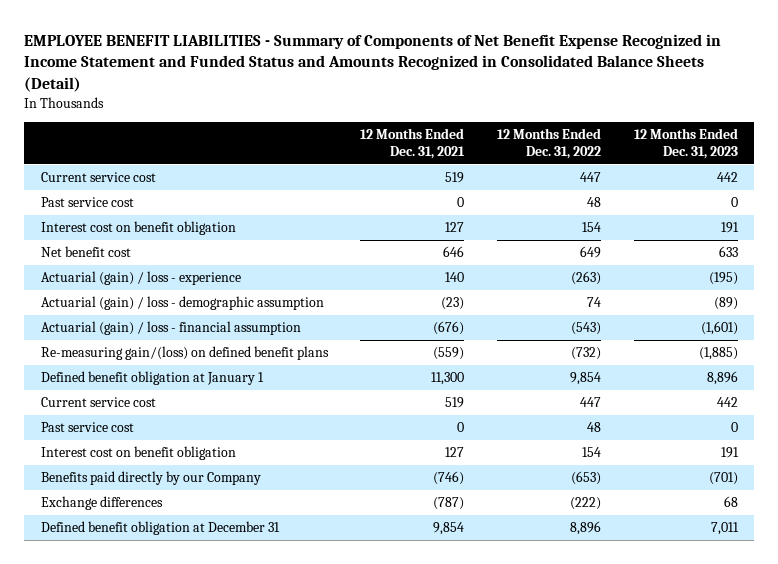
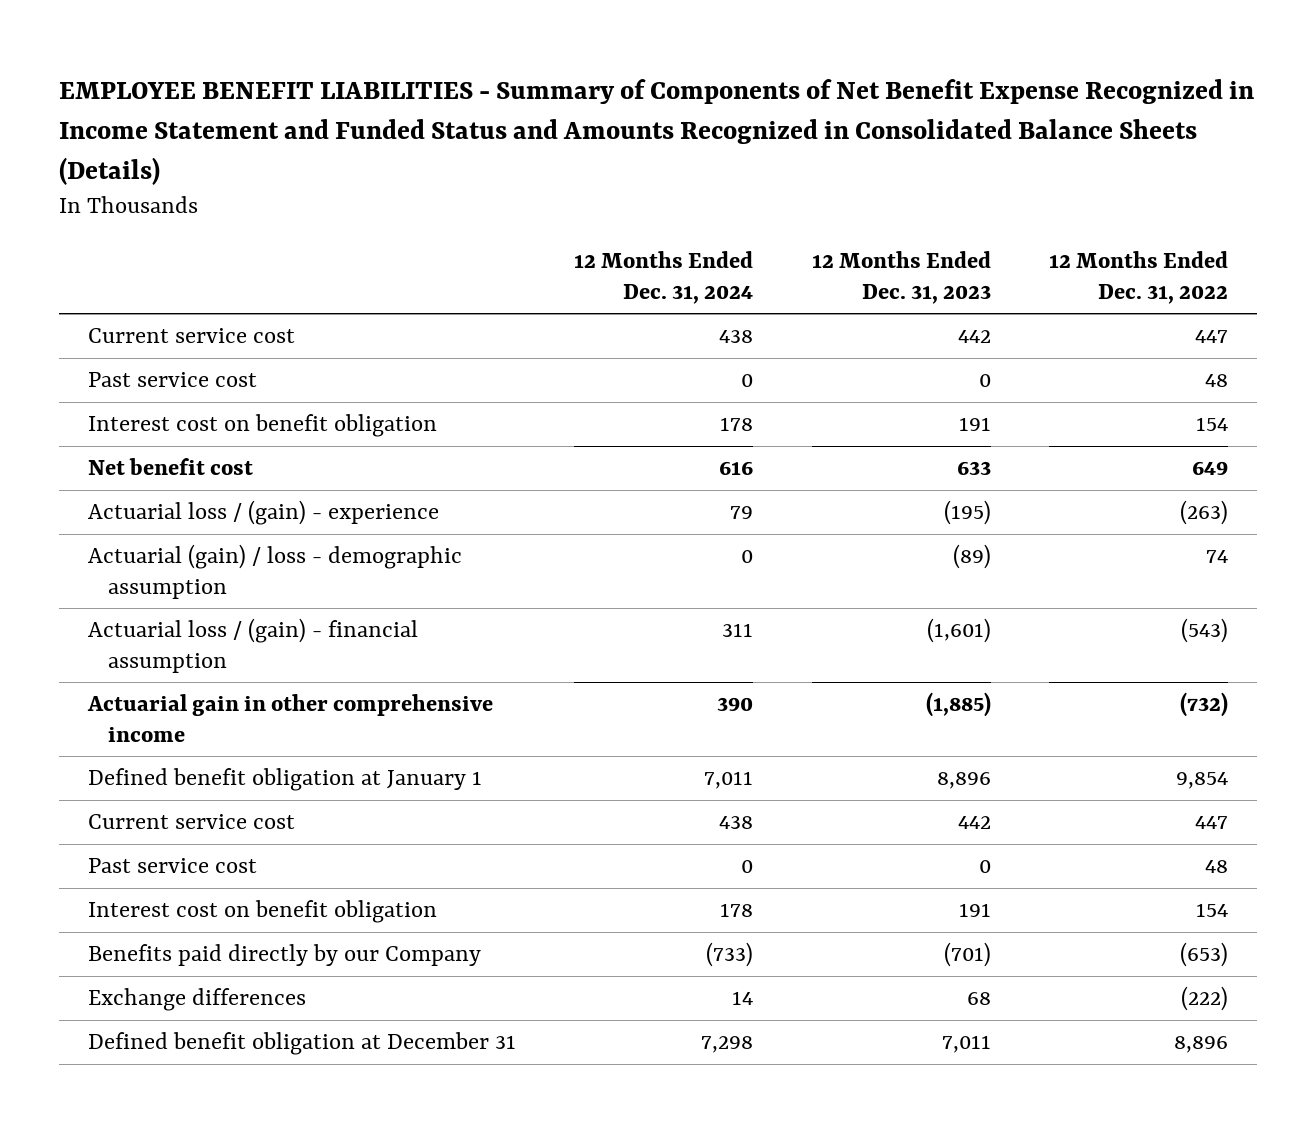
[24,33,722,93] EMPLOYEE BENEFIT LIABILITIES - Summary of Components of Net Benefit Expense Recognized in Income Statement and Funded Status and Amounts Recognized in Consolidated Balance Sheets (Detail) -> [59,78,1255,185] EMPLOYEE BENEFIT LIABILITIES - Summary of Components of Net Benefit Expense Recognized in Income Statement and Funded Status and Amounts Recognized in Consolidated Balance Sheets (Details)
[360,128,466,160] 12 Months Ended Dec. 31, 2021 -> none
none -> [574,250,754,304] 12 Months Ended Dec. 31, 2024
[40,271,241,286] Actuarial (gain) / loss - experience -> [88,500,440,526] Actuarial loss / (gain) - experience
[40,321,301,336] Actuarial (gain) / loss - financial assumption -> [88,618,419,673] Actuarial loss / (gain) - financial assumption
[40,346,329,361] Re-measuring gain/(loss) on defined benefit plans -> [87,694,494,742] Actuarial gain in other comprehensive income

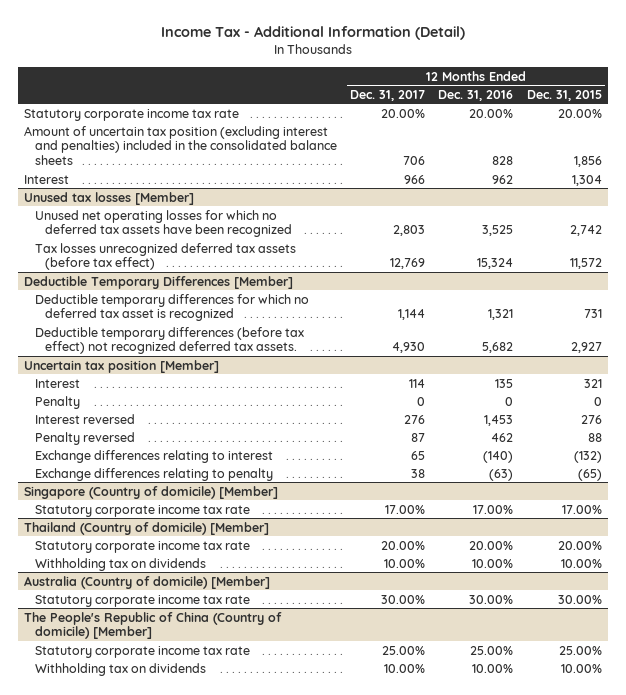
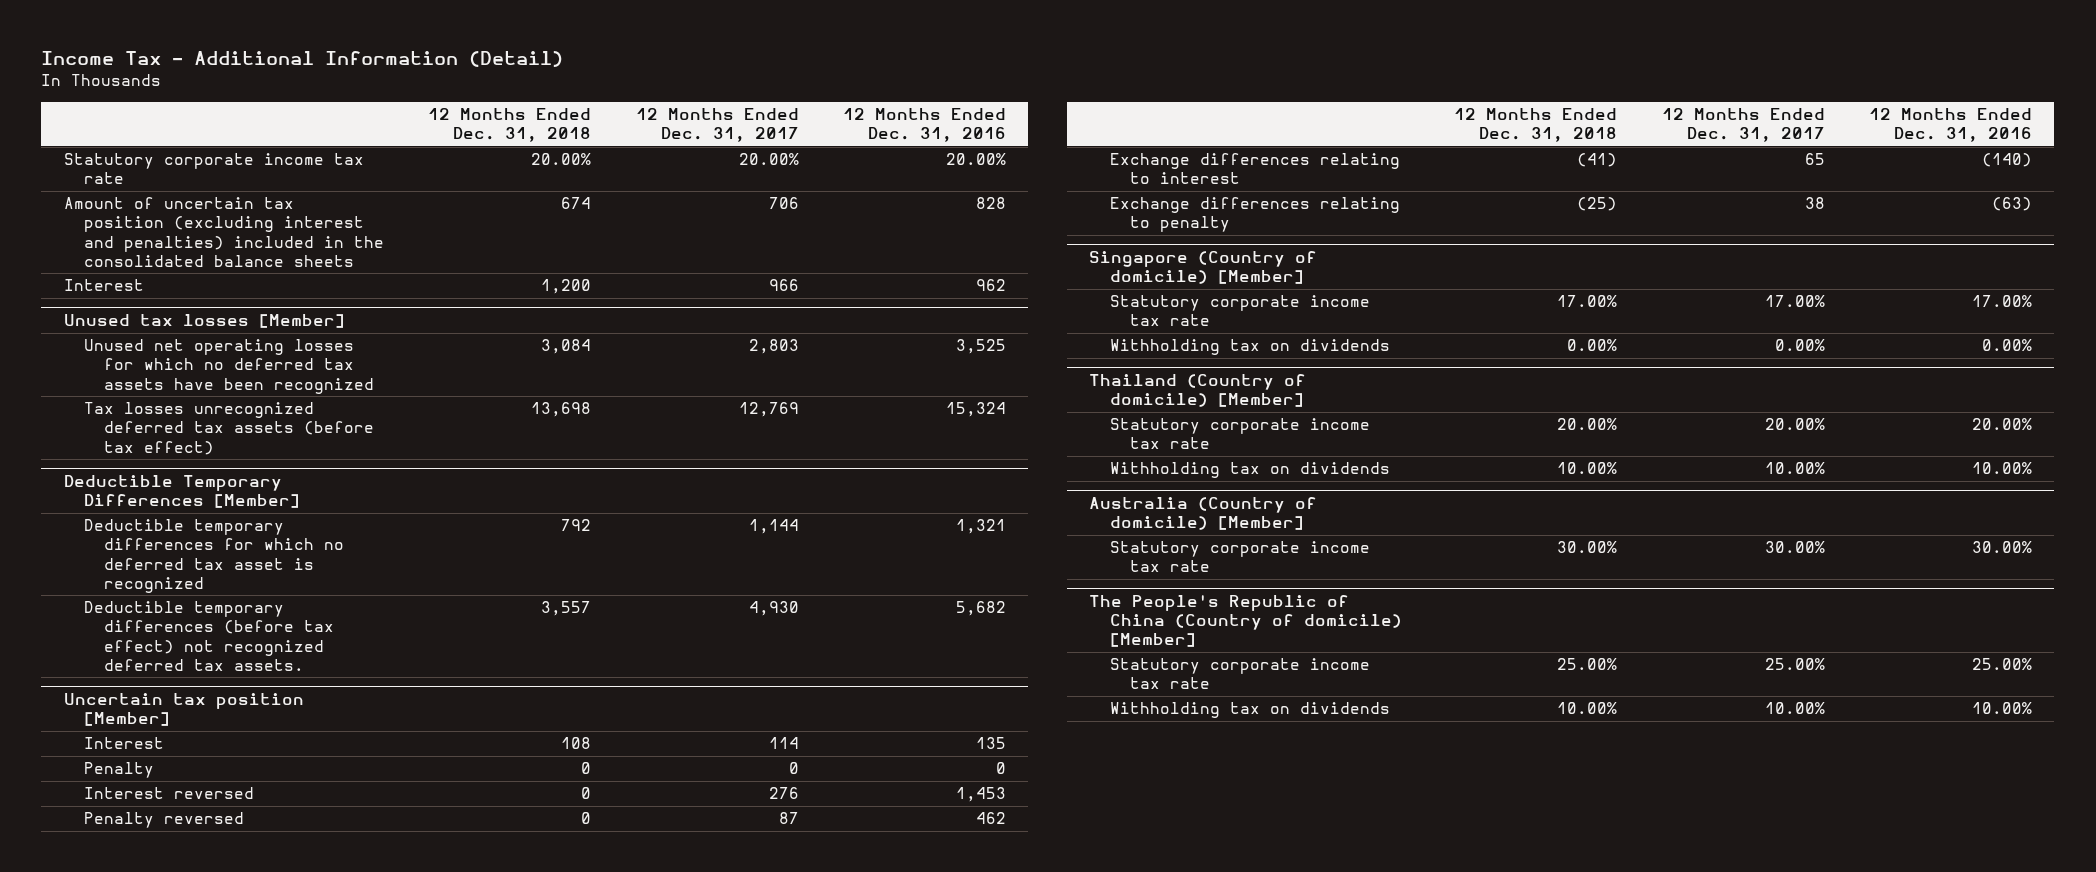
[526,89,602,101] Dec. 31, 2015 -> none
none -> [428,108,592,143] 12 Months Ended Dec. 31, 2018
none -> [1109,339,1390,356] Withholding tax on dividends

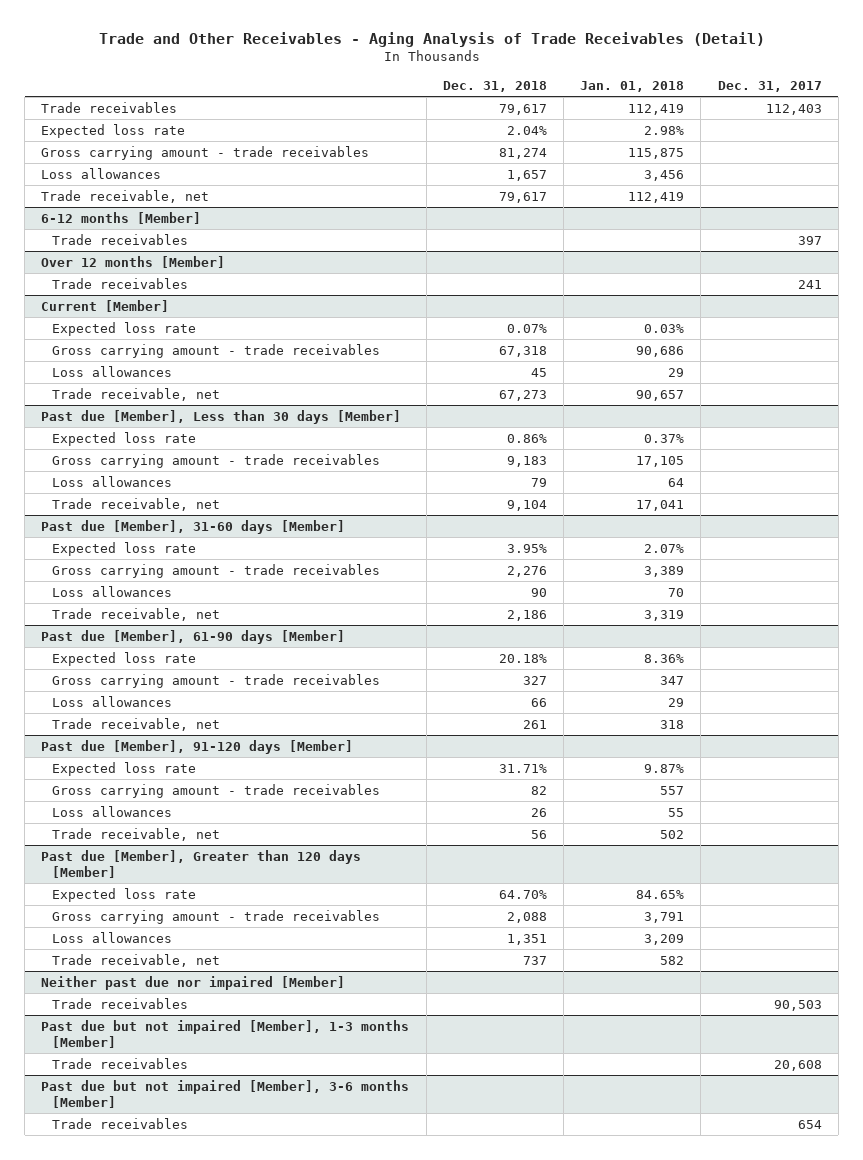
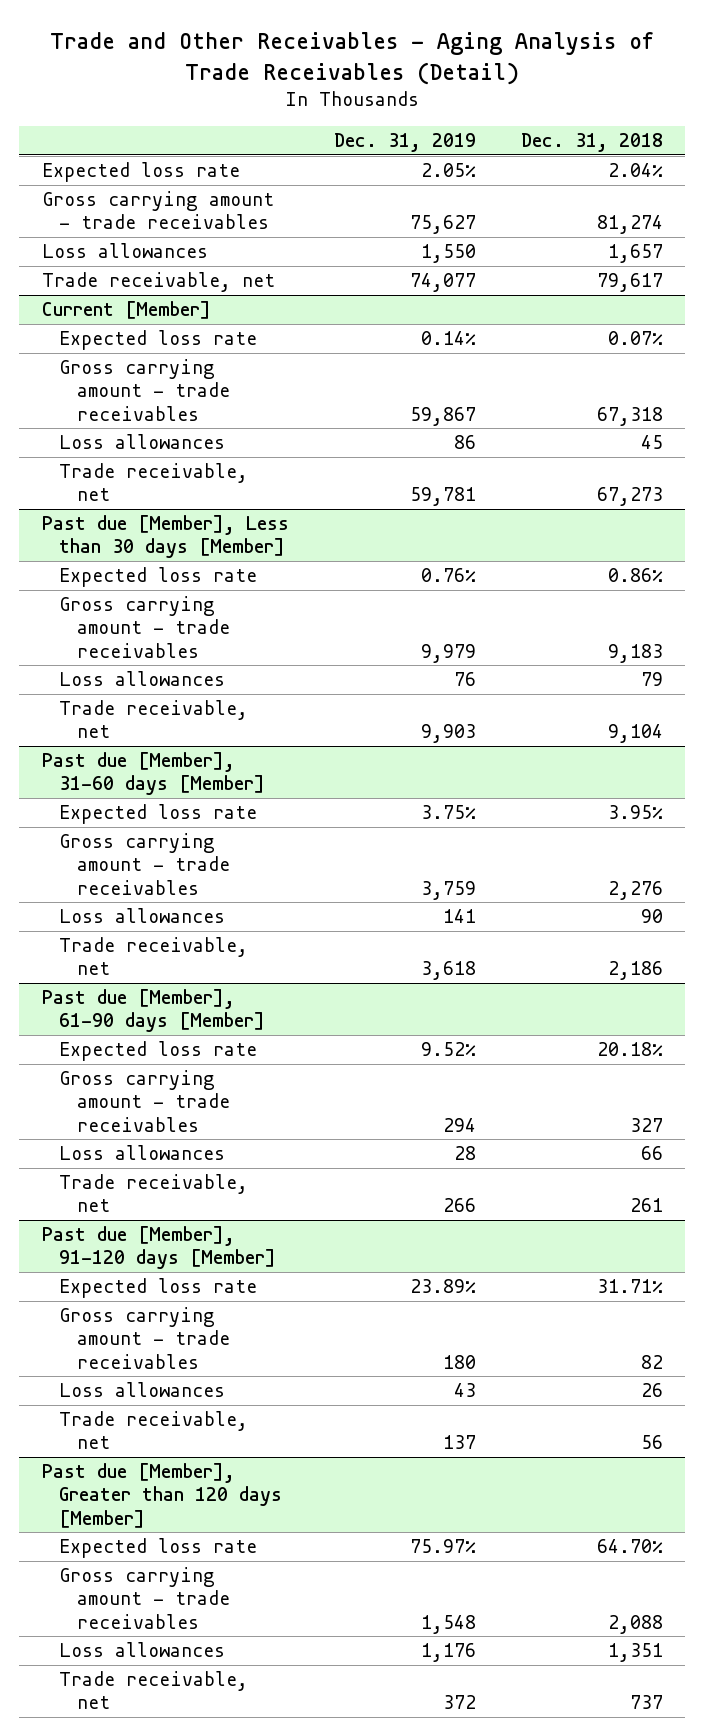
[580,80,685,92] Jan. 01, 2018 -> none
[717,80,822,92] Dec. 31, 2017 -> none
none -> [333,133,476,153] Dec. 31, 2019
[41,101,178,113] Trade receivables -> none
[41,211,202,224] 6-12 months [Member] -> none
[52,233,189,245] Trade receivables -> none
[41,255,226,268] Over 12 months [Member] -> none
[52,277,189,289] Trade receivables -> none
[41,975,346,990] Neither past due nor impaired [Member] -> none
[52,997,189,1009] Trade receivables -> none
[41,1019,410,1048] Past due but not impaired [Member], 1-3 months [Member] -> none
[52,1057,189,1069] Trade receivables -> none
[41,1079,410,1108] Past due but not impaired [Member], 3-6 months [Member] -> none
[52,1117,189,1129] Trade receivables -> none

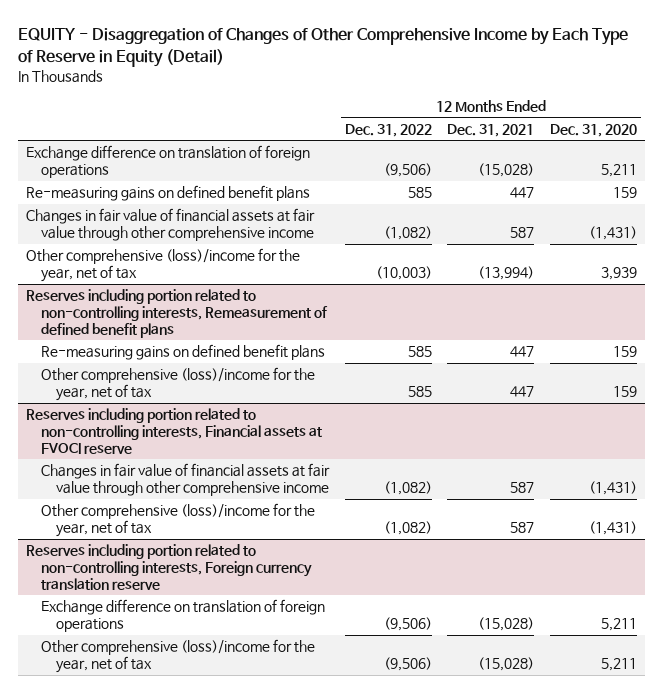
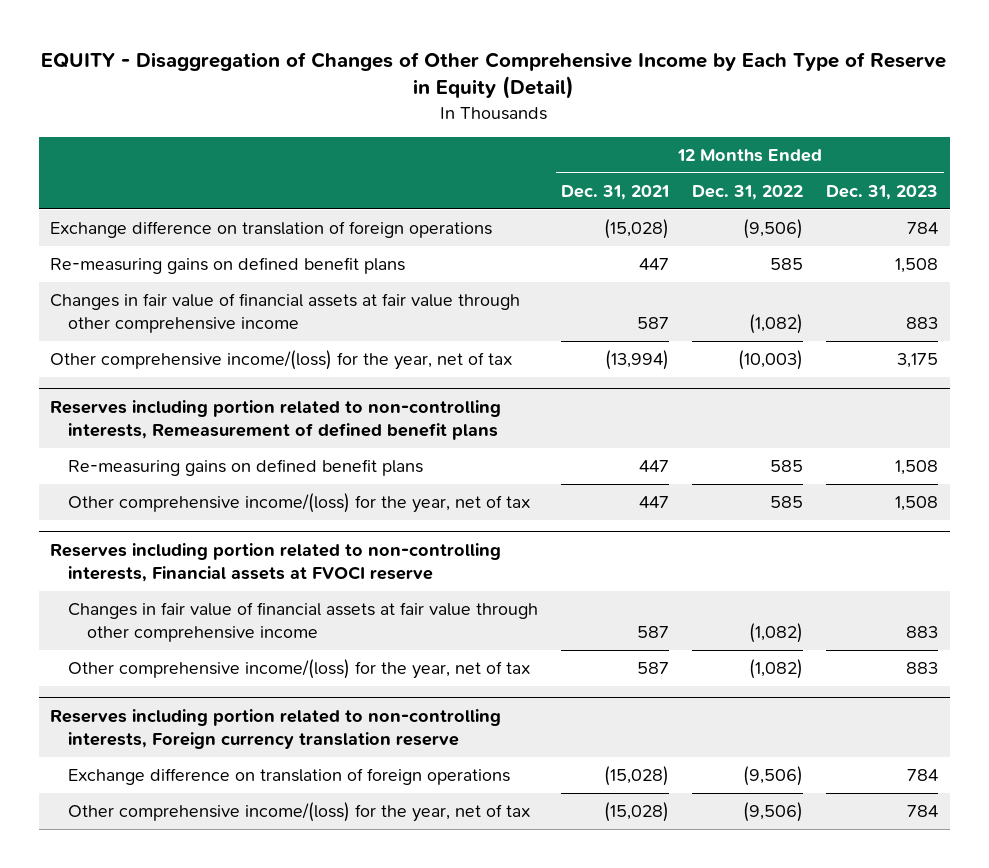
[549,123,637,137] Dec. 31, 2020 -> none
none -> [826,184,939,200] Dec. 31, 2023
[25,248,300,283] Other comprehensive (loss)/income for the year, net of tax -> [50,350,513,371] Other comprehensive income/(loss) for the year, net of tax
[40,367,315,402] Other comprehensive (loss)/income for the year, net of tax -> [68,493,531,514] Other comprehensive income/(loss) for the year, net of tax
[40,503,315,538] Other comprehensive (loss)/income for the year, net of tax -> [68,659,531,680] Other comprehensive income/(loss) for the year, net of tax
[40,639,315,674] Other comprehensive (loss)/income for the year, net of tax -> [68,802,531,823] Other comprehensive income/(loss) for the year, net of tax

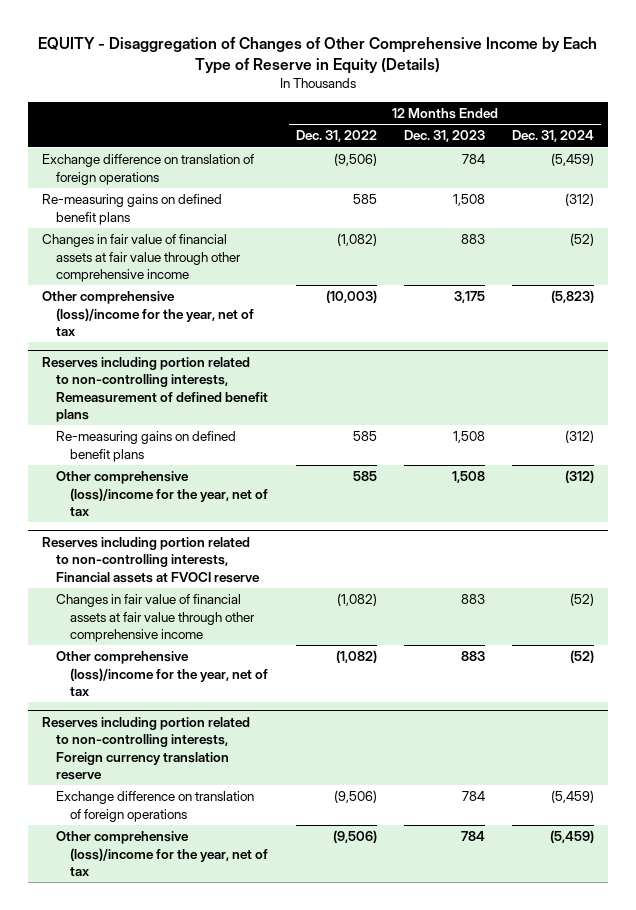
[41,51,947,100] EQUITY - Disaggregation of Changes of Other Comprehensive Income by Each Type of Reserve in Equity (Detail) -> [38,37,598,75] EQUITY - Disaggregation of Changes of Other Comprehensive Income by Each Type of Reserve in Equity (Details)
[561,184,670,200] Dec. 31, 2021 -> none
none -> [512,130,595,143] Dec. 31, 2024
[50,350,513,371] Other comprehensive income/(loss) for the year, net of tax -> [41,291,255,336] Other comprehensive (loss)/income for the year, net of tax
[68,493,531,514] Other comprehensive income/(loss) for the year, net of tax -> [56,471,269,516] Other comprehensive (loss)/income for the year, net of tax
[68,659,531,680] Other comprehensive income/(loss) for the year, net of tax -> [56,651,269,696] Other comprehensive (loss)/income for the year, net of tax
[68,802,531,823] Other comprehensive income/(loss) for the year, net of tax -> [56,831,269,876] Other comprehensive (loss)/income for the year, net of tax

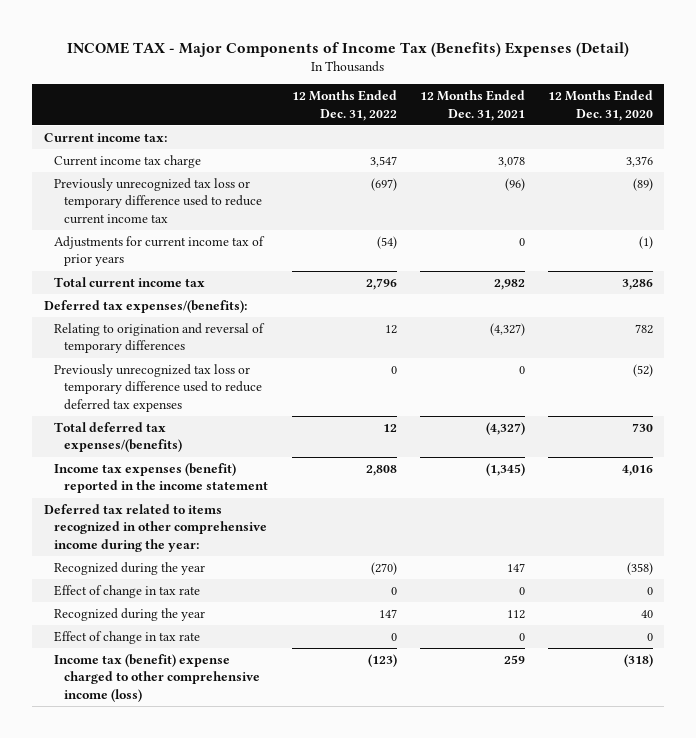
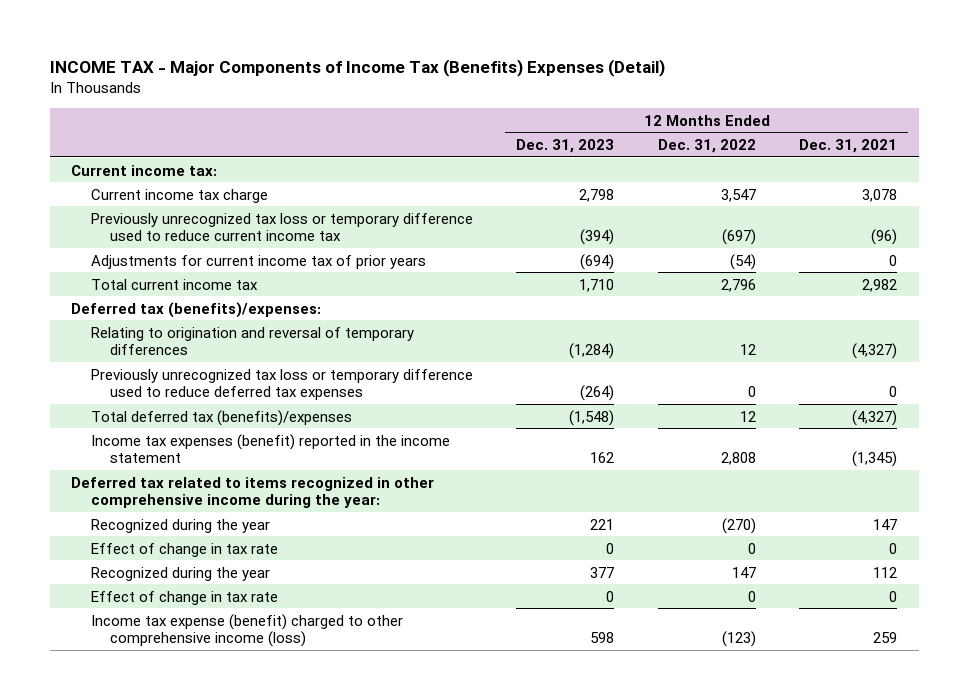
[547,90,653,121] 12 Months Ended Dec. 31, 2020 -> none
none -> [516,138,615,153] Dec. 31, 2023
[43,300,247,314] Deferred tax expenses/(benefits): -> [71,301,322,318] Deferred tax (benefits)/expenses:
[54,422,183,453] Total deferred tax expenses/(benefits) -> [90,409,352,426] Total deferred tax (benefits)/expenses
[54,654,261,702] Income tax (benefit) expense charged to other comprehensive income (loss) -> [90,613,403,647] Income tax expense (benefit) charged to other comprehensive income (loss)

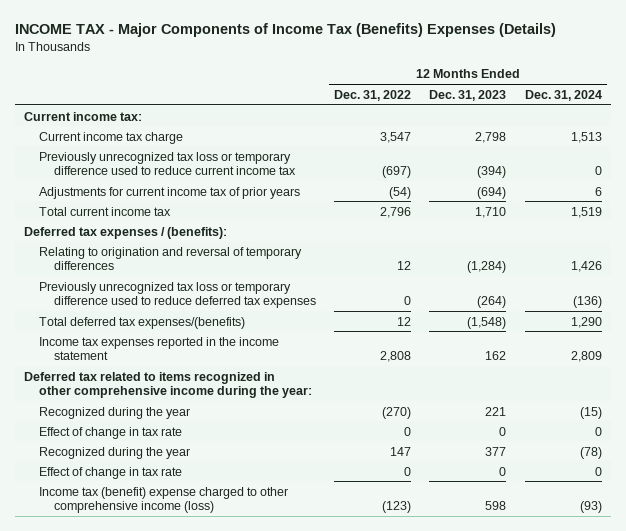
[49,58,665,77] INCOME TAX - Major Components of Income Tax (Benefits) Expenses (Detail) -> [15,23,557,38] INCOME TAX - Major Components of Income Tax (Benefits) Expenses (Details)
[799,138,898,153] Dec. 31, 2021 -> none
none -> [524,89,602,101] Dec. 31, 2024
[71,301,322,318] Deferred tax (benefits)/expenses: -> [24,226,228,239] Deferred tax expenses / (benefits):
[90,409,352,426] Total deferred tax (benefits)/expenses -> [38,316,245,329] Total deferred tax expenses/(benefits)
[90,433,450,463] Income tax expenses (benefit) reported in the income statement -> [38,336,279,361] Income tax expenses reported in the income statement
[90,613,403,647] Income tax expense (benefit) charged to other comprehensive income (loss) -> [38,486,288,514] Income tax (benefit) expense charged to other comprehensive income (loss)

